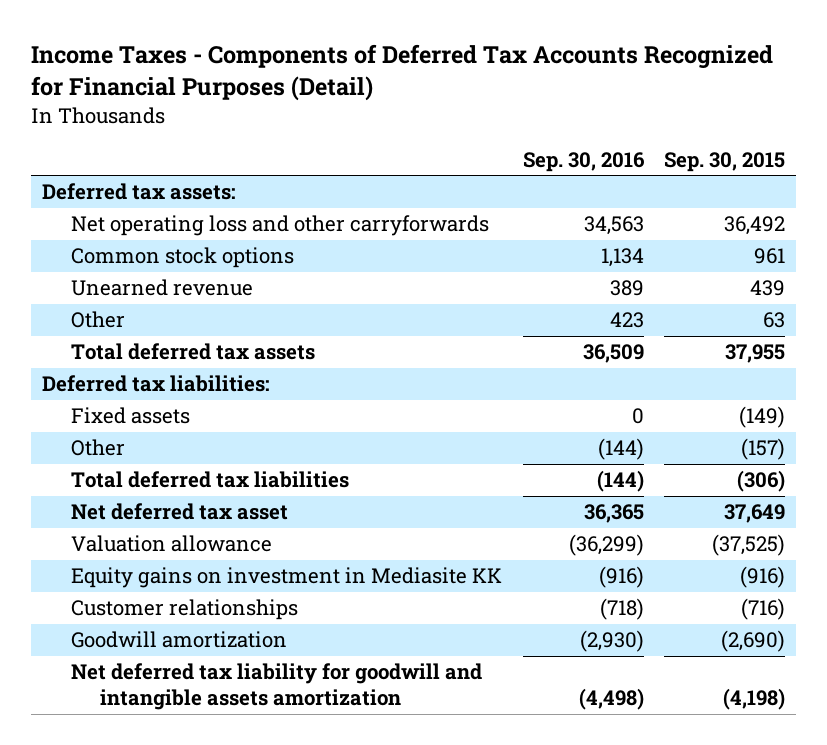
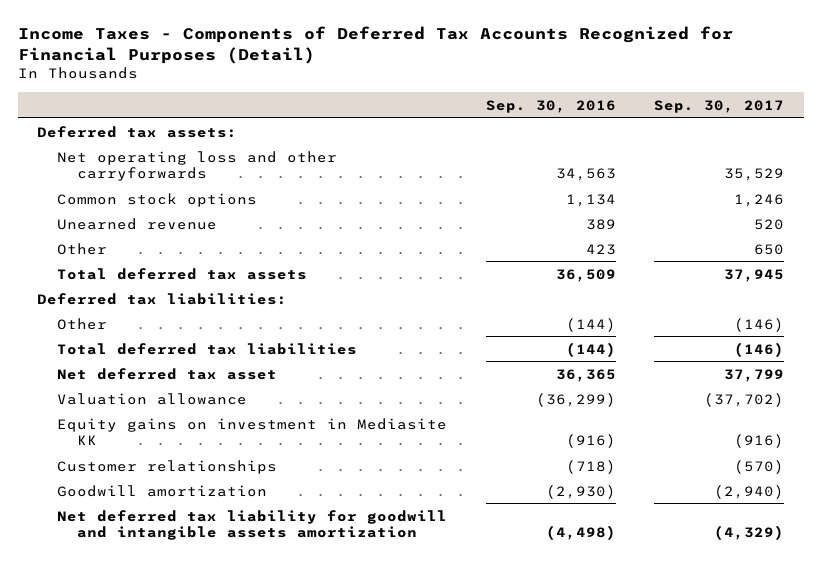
[664,151,786,172] Sep. 30, 2015 -> none
none -> [654,99,785,113] Sep. 30, 2017
[70,407,190,425] Fixed assets -> none

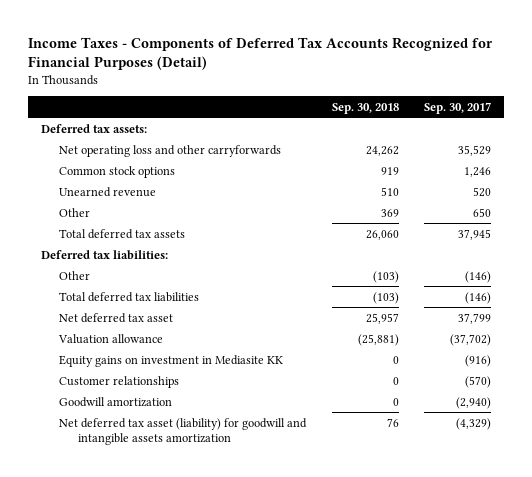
[485,99,616,113] Sep. 30, 2016 -> none
none -> [331,102,399,114] Sep. 30, 2018
[57,509,448,541] Net deferred tax liability for goodwill and intangible assets amortization -> [59,417,308,446] Net deferred tax asset (liability) for goodwill and intangible assets amortization

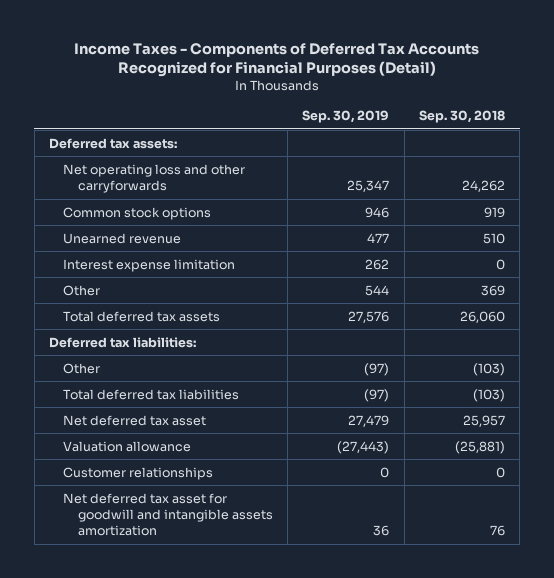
[424,101,492,114] Sep. 30, 2017 -> none
none -> [302,110,390,124] Sep. 30, 2019
none -> [63,258,236,272] Interest expense limitation
[59,354,284,367] Equity gains on investment in Mediasite KK -> none
[59,396,173,407] Goodwill amortization -> none
[59,417,308,446] Net deferred tax asset (liability) for goodwill and intangible assets amortization -> [63,492,273,537] Net deferred tax asset for goodwill and intangible assets amortization

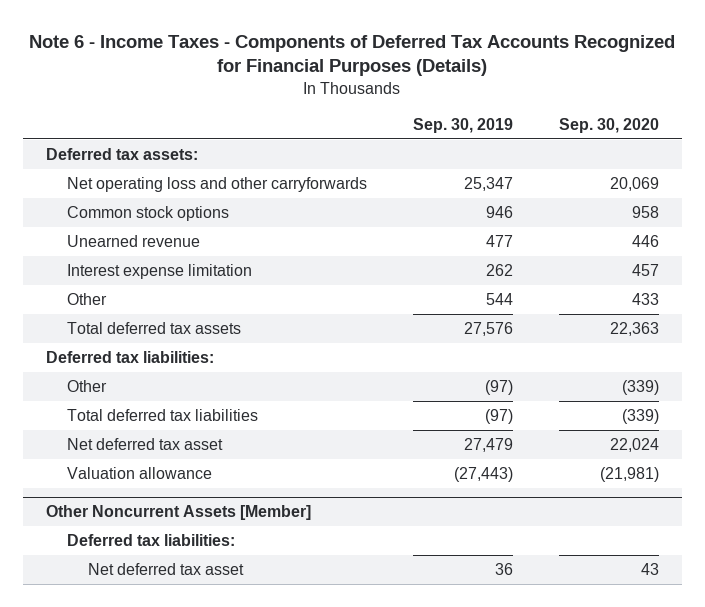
[73,42,479,78] Income Taxes - Components of Deferred Tax Accounts Recognized for Financial Purposes (Detail) -> [29,34,676,77] Note 6 - Income Taxes - Components of Deferred Tax Accounts Recognized for Financial Purposes (Details)
[419,110,506,124] Sep. 30, 2018 -> none
none -> [558,117,659,133] Sep. 30, 2020
[63,466,214,480] Customer relationships -> none
[63,492,273,537] Net deferred tax asset for goodwill and intangible assets amortization -> none
none -> [45,505,311,521] Other Noncurrent Assets [Member]
none -> [66,533,235,546] Deferred tax liabilities:
none -> [87,562,244,575] Net deferred tax asset

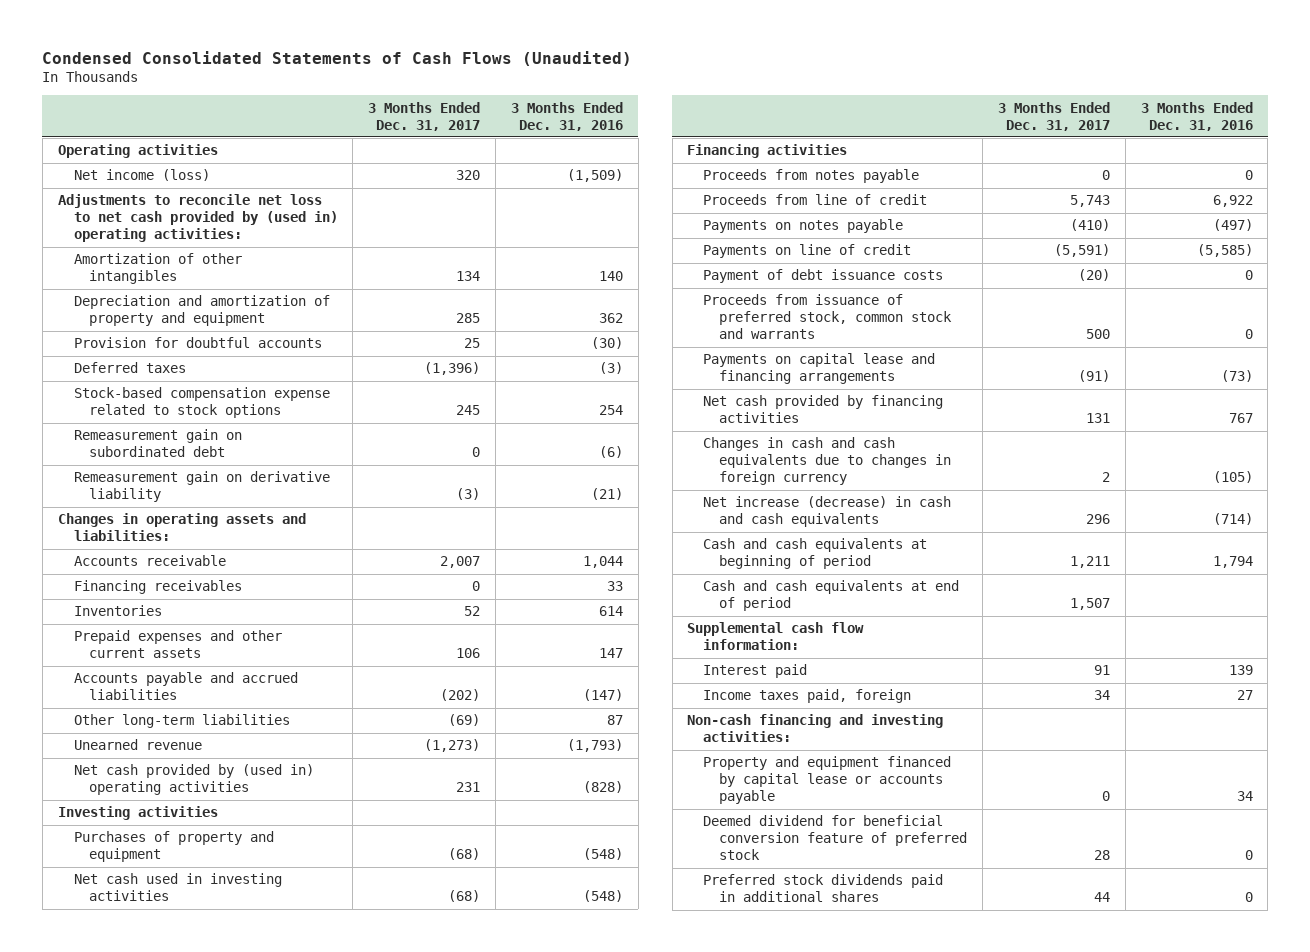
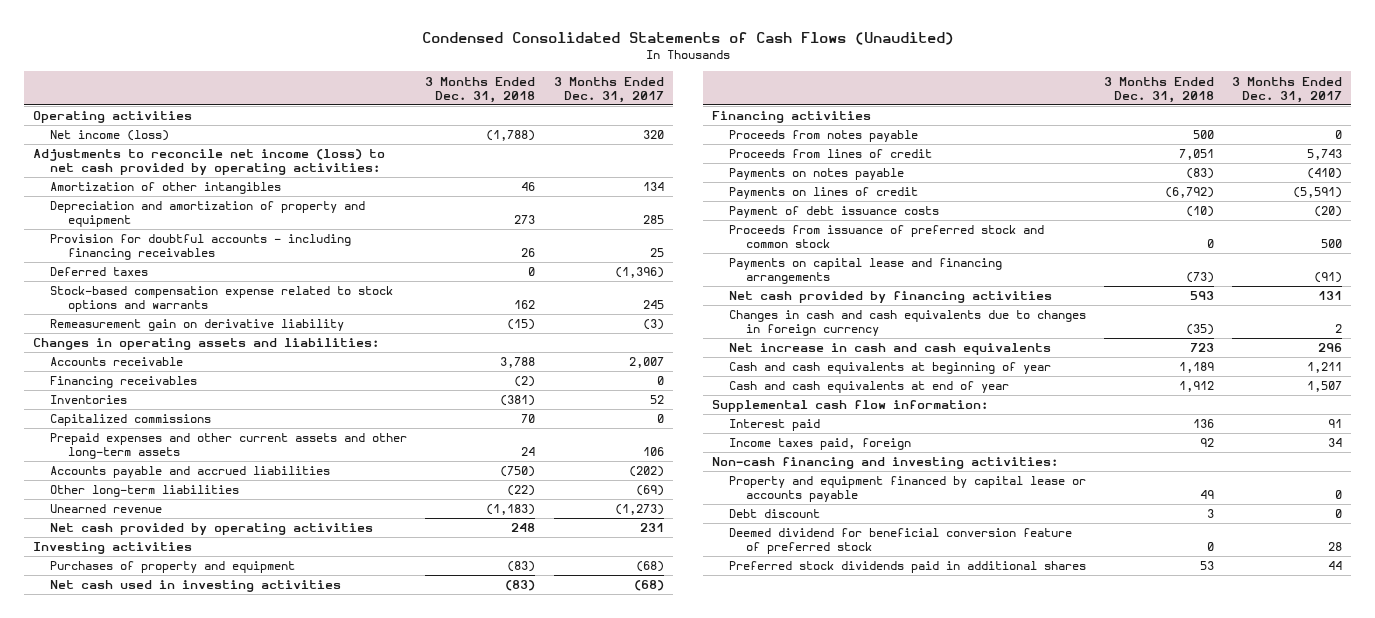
[510,101,623,131] 3 Months Ended Dec. 31, 2016 -> none
none -> [425,76,536,103] 3 Months Ended Dec. 31, 2018
[57,194,338,243] Adjustments to reconcile net loss to net cash provided by (used in) operating activities: -> [33,149,386,176] Adjustments to reconcile net income (loss) to net cash provided by operating activities:
[73,337,322,349] Provision for doubtful accounts -> [50,234,352,261] Provision for doubtful accounts - including financing receivables
[73,429,242,458] Remeasurement gain on subordinated debt -> none
[73,387,330,419] Stock-based compensation expense related to stock options -> [50,286,394,313] Stock-based compensation expense related to stock options and warrants
none -> [50,414,212,427] Capitalized commissions
[73,630,282,659] Prepaid expenses and other current assets -> [50,433,408,460] Prepaid expenses and other current assets and other long-term assets
[73,764,314,796] Net cash provided by (used in) operating activities -> [50,523,374,536] Net cash provided by operating activities
[703,194,928,206] Proceeds from line of credit -> [728,149,932,159] Proceeds from lines of credit
[703,244,912,259] Payments on line of credit -> [728,187,918,200] Payments on lines of credit
[703,294,952,340] Proceeds from issuance of preferred stock, common stock and warrants -> [728,225,1044,249] Proceeds from issuance of preferred stock and common stock
[703,496,952,528] Net increase (decrease) in cash and cash equivalents -> [728,343,1051,356] Net increase in cash and cash equivalents
[703,538,928,570] Cash and cash equivalents at beginning of period -> [728,362,1051,375] Cash and cash equivalents at beginning of year
[703,580,960,612] Cash and cash equivalents at end of period -> [728,381,1009,394] Cash and cash equivalents at end of year
none -> [728,509,820,519] Debt discount

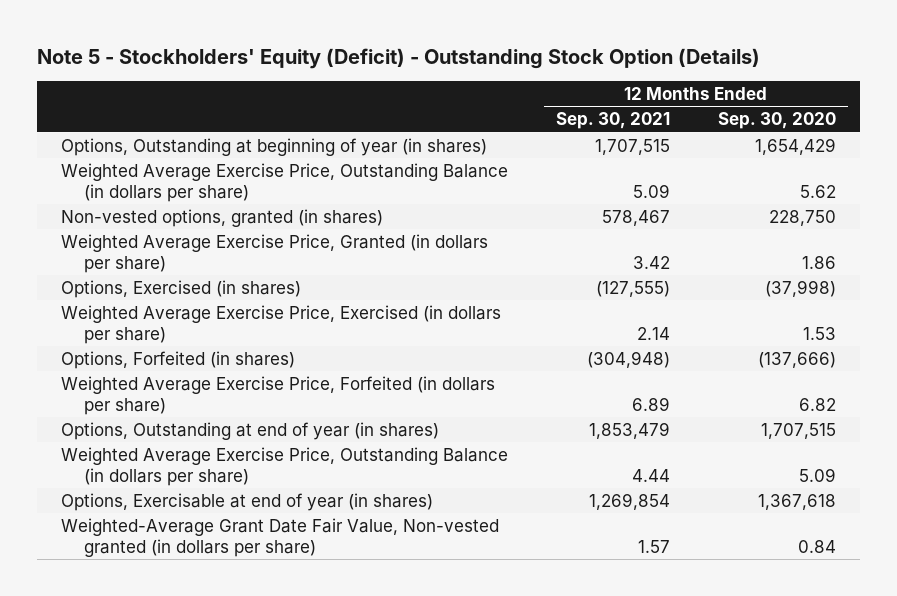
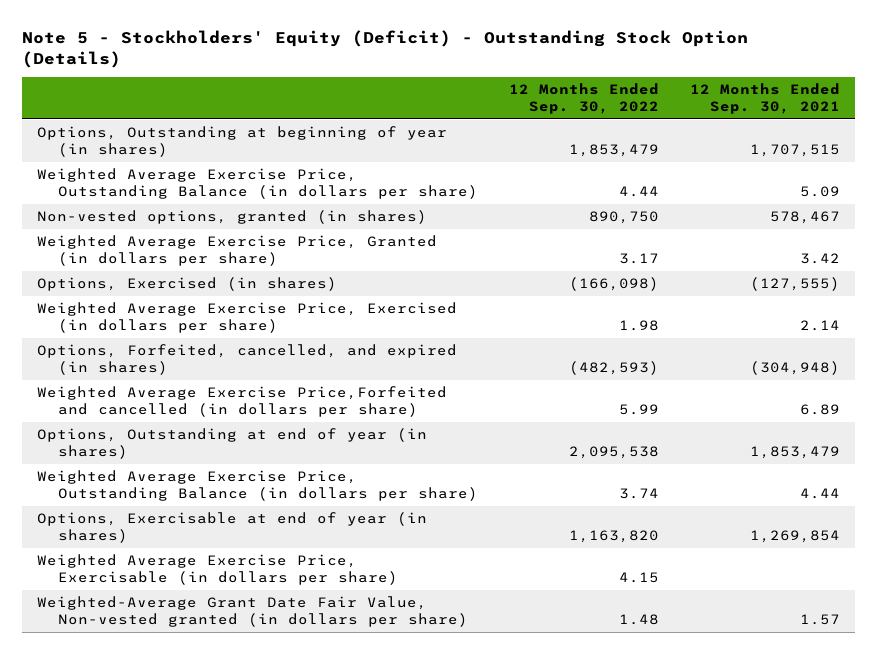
[717,112,836,130] Sep. 30, 2020 -> none
none -> [509,83,660,114] 12 Months Ended Sep. 30, 2022
[60,350,295,369] Options, Forfeited (in shares) -> [37,344,458,375] Options, Forfeited, cancelled, and expired (in shares)
[60,375,495,415] Weighted Average Exercise Price, Forfeited (in dollars per share) -> [37,386,448,417] Weighted Average Exercise Price,Forfeited and cancelled (in dollars per share)
none -> [37,554,399,585] Weighted Average Exercise Price, Exercisable (in dollars per share)

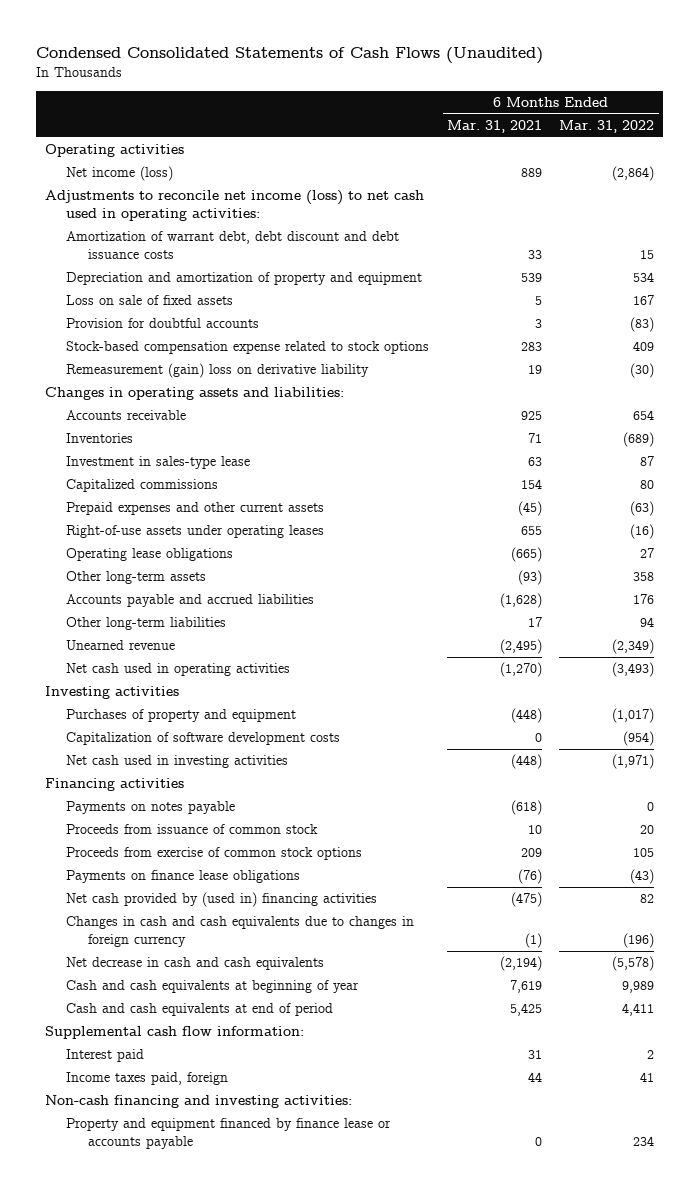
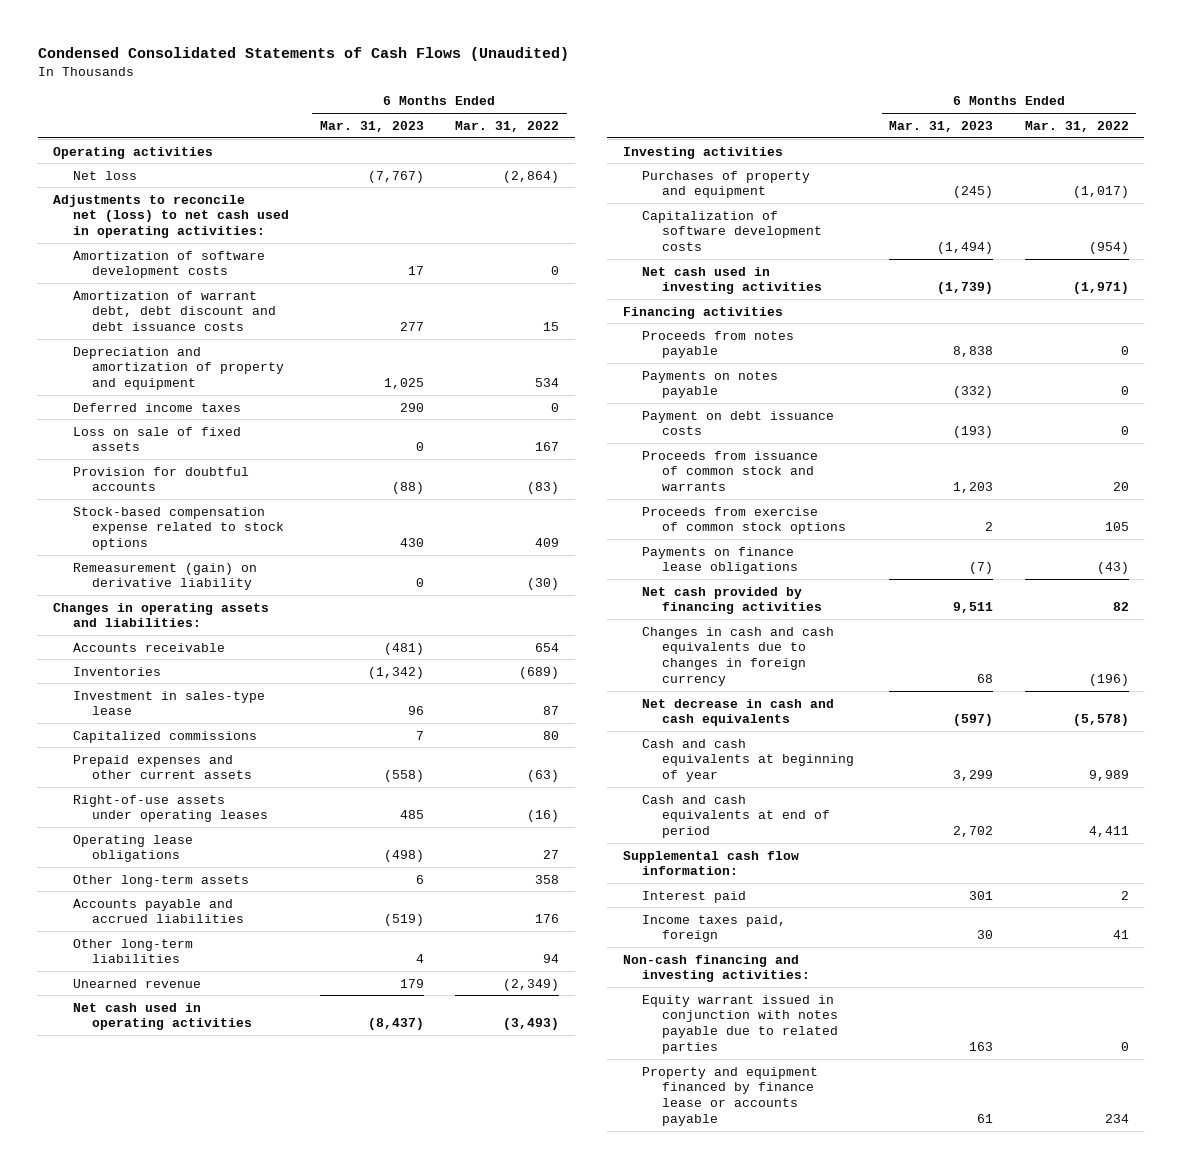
[446,120,542,134] Mar. 31, 2021 -> none
none -> [319,120,424,132] Mar. 31, 2023
[66,166,174,182] Net income (loss) -> [72,170,137,180] Net loss
[45,190,425,222] Adjustments to reconcile net income (loss) to net cash used in operating activities: -> [53,194,289,238] Adjustments to reconcile net (loss) to net cash used in operating activities:
none -> [72,250,265,279] Amortization of software development costs
none -> [72,402,241,412] Deferred income taxes
[66,363,370,379] Remeasurement (gain) loss on derivative liability -> [72,562,257,591] Remeasurement (gain) on derivative liability
none -> [642,330,795,359] Proceeds from notes payable
none -> [642,410,835,436] Payment on debt issuance costs
[66,824,319,835] Proceeds from issuance of common stock -> [642,450,819,491] Proceeds from issuance of common stock and warrants
[66,892,378,908] Net cash provided by (used in) financing activities -> [642,586,822,615] Net cash provided by financing activities
none -> [642,994,838,1054] Equity warrant issued in conjunction with notes payable due to related parties

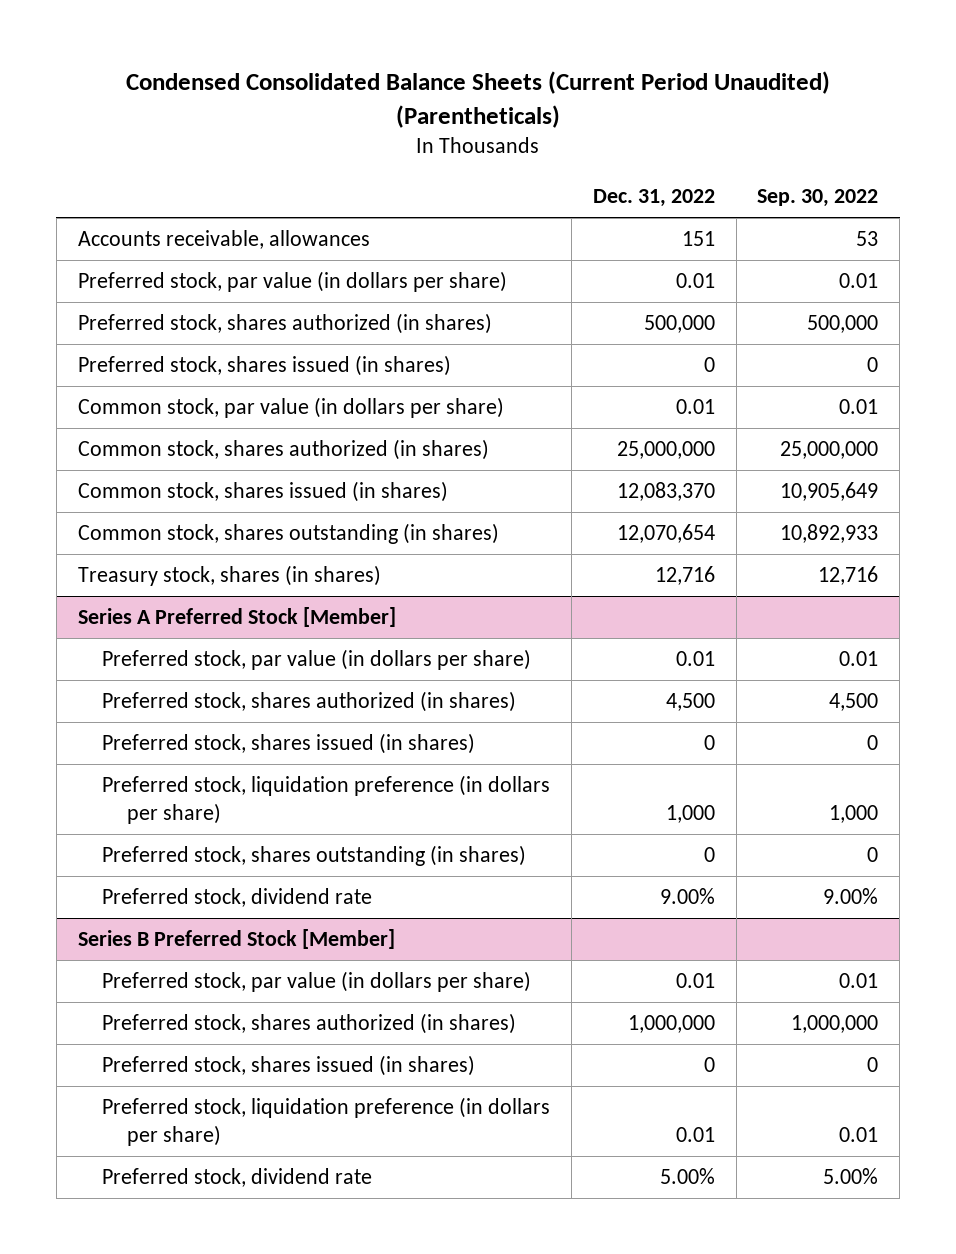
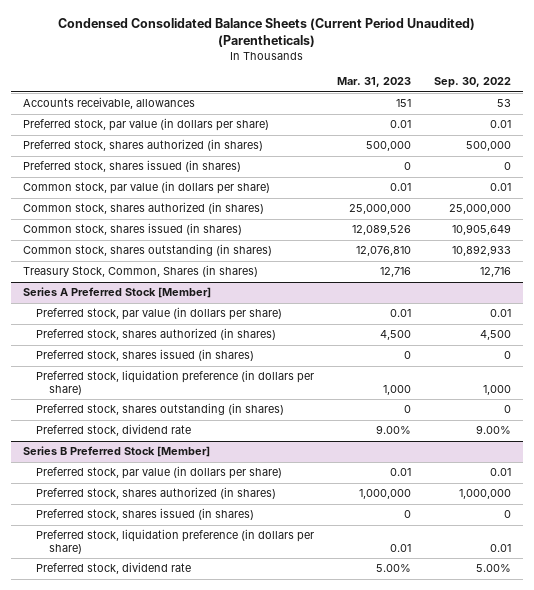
[592,189,715,208] Dec. 31, 2022 -> none
none -> [337,77,412,88] Mar. 31, 2023
[77,565,381,587] Treasury stock, shares (in shares) -> [22,265,258,278] Treasury Stock, Common, Shares (in shares)

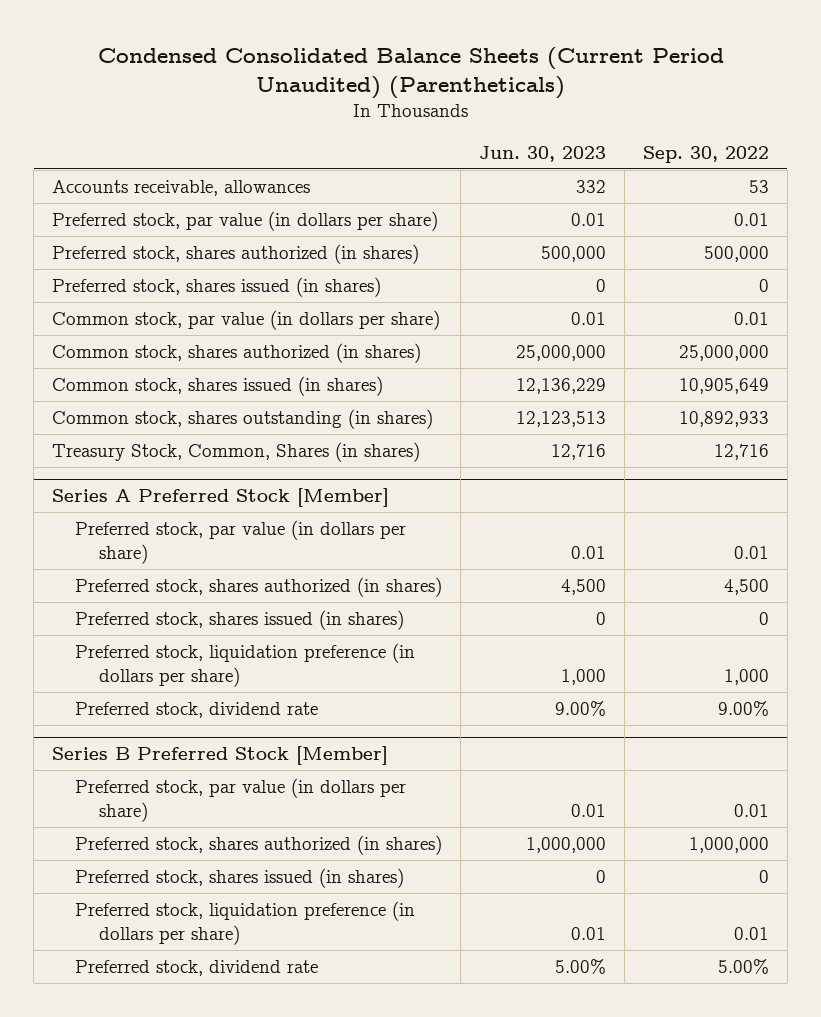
[337,77,412,88] Mar. 31, 2023 -> none
none -> [479,145,607,162] Jun. 30, 2023
[36,403,285,416] Preferred stock, shares outstanding (in shares) -> none

